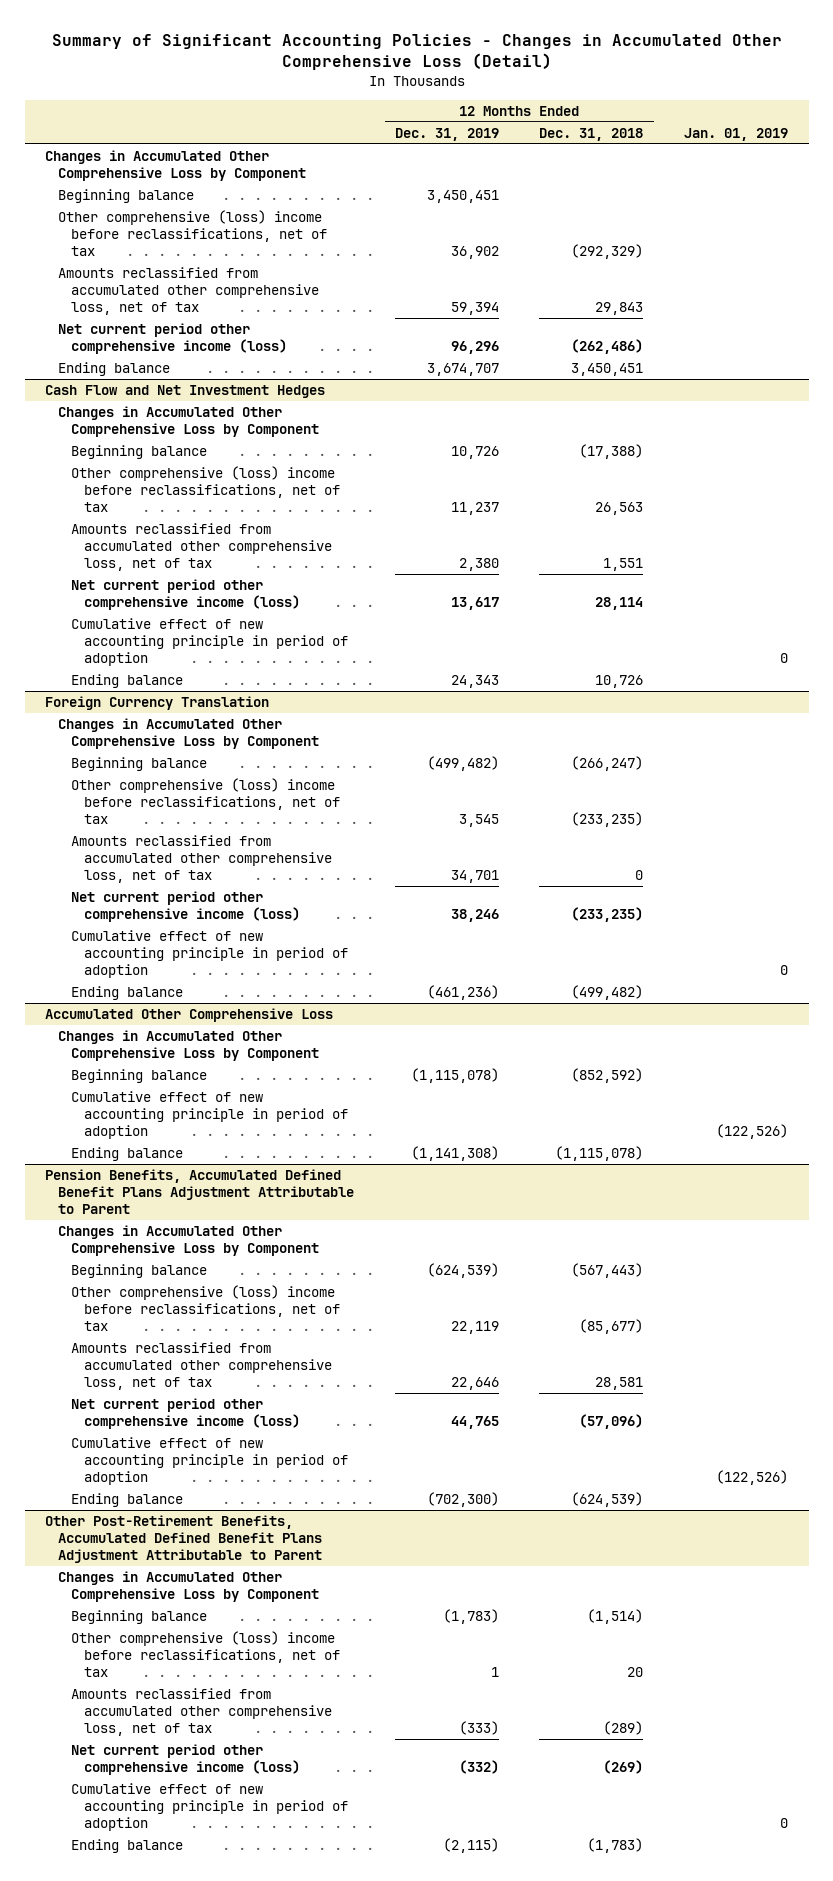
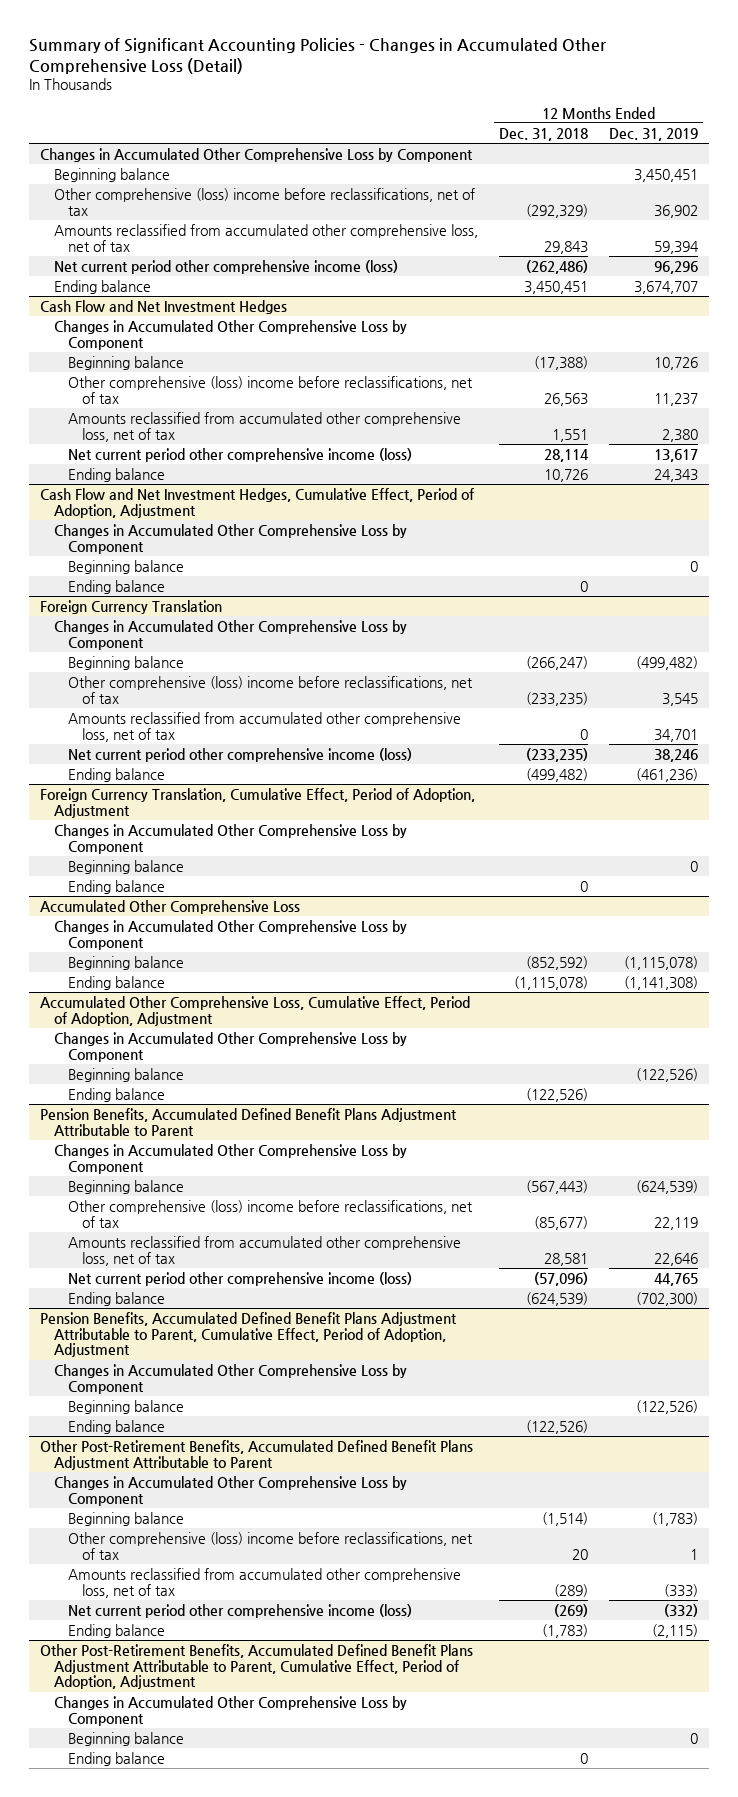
[684,127,789,141] Jan. 01, 2019 -> none
[70,618,348,667] Cumulative effect of new accounting principle in period of adoption -> none
none -> [39,487,474,518] Cash Flow and Net Investment Hedges, Cumulative Effect, Period of Adoption, Adjustment
none -> [53,523,407,554] Changes in Accumulated Other Comprehensive Loss by Component
none -> [67,559,184,574] Beginning balance
none -> [67,579,165,594] Ending balance
[70,930,348,979] Cumulative effect of new accounting principle in period of adoption -> none
none -> [39,787,475,818] Foreign Currency Translation, Cumulative Effect, Period of Adoption, Adjustment
none -> [53,823,407,854] Changes in Accumulated Other Comprehensive Loss by Component
none -> [67,859,184,874] Beginning balance
none -> [67,879,165,894] Ending balance
[70,1091,348,1140] Cumulative effect of new accounting principle in period of adoption -> none
none -> [39,995,470,1026] Accumulated Other Comprehensive Loss, Cumulative Effect, Period of Adoption, Adjustment
none -> [53,1031,407,1062] Changes in Accumulated Other Comprehensive Loss by Component
none -> [67,1067,184,1082] Beginning balance
none -> [67,1087,165,1102] Ending balance
[70,1437,348,1486] Cumulative effect of new accounting principle in period of adoption -> none
none -> [39,1311,457,1358] Pension Benefits, Accumulated Defined Benefit Plans Adjustment Attributable to Parent, Cumulative Effect, Period of Adoption, Adjustment
none -> [53,1363,407,1394] Changes in Accumulated Other Comprehensive Loss by Component
none -> [67,1399,184,1414] Beginning balance
none -> [67,1419,165,1434] Ending balance
[70,1783,348,1832] Cumulative effect of new accounting principle in period of adoption -> none
none -> [39,1643,473,1690] Other Post-Retirement Benefits, Accumulated Defined Benefit Plans Adjustment Attributable to Parent, Cumulative Effect, Period of Adoption, Adjustment
none -> [53,1695,407,1726] Changes in Accumulated Other Comprehensive Loss by Component
none -> [67,1731,184,1746] Beginning balance
none -> [67,1751,165,1766] Ending balance

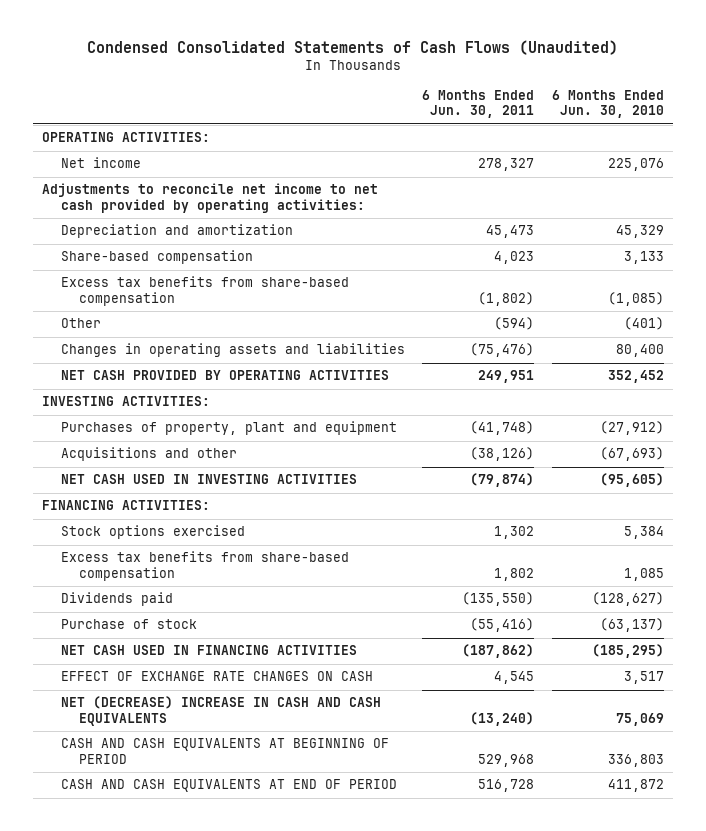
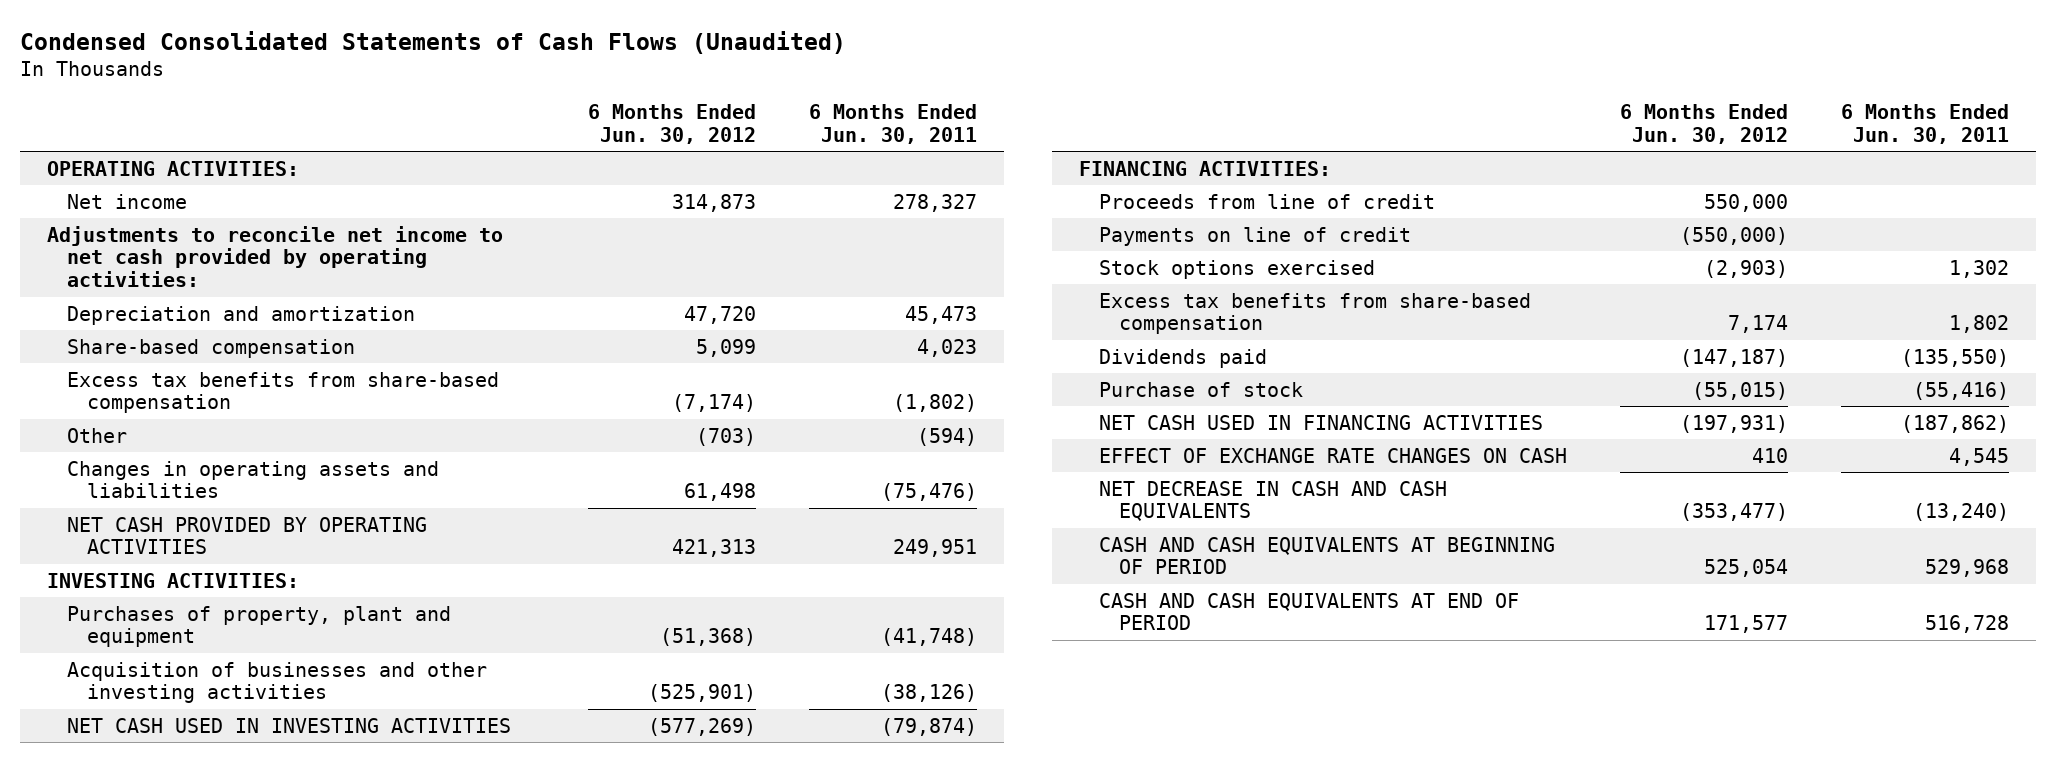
[551,89,664,119] 6 Months Ended Jun. 30, 2010 -> none
none -> [588,104,757,144] 6 Months Ended Jun. 30, 2012
[60,447,237,462] Acquisitions and other -> [66,661,487,704] Acquisition of businesses and other investing activities
none -> [1098,193,1435,209] Proceeds from line of credit
none -> [1098,226,1411,246] Payments on line of credit
[60,696,381,727] NET (DECREASE) INCREASE IN CASH AND CASH EQUIVALENTS -> [1098,480,1447,522] NET DECREASE IN CASH AND CASH EQUIVALENTS

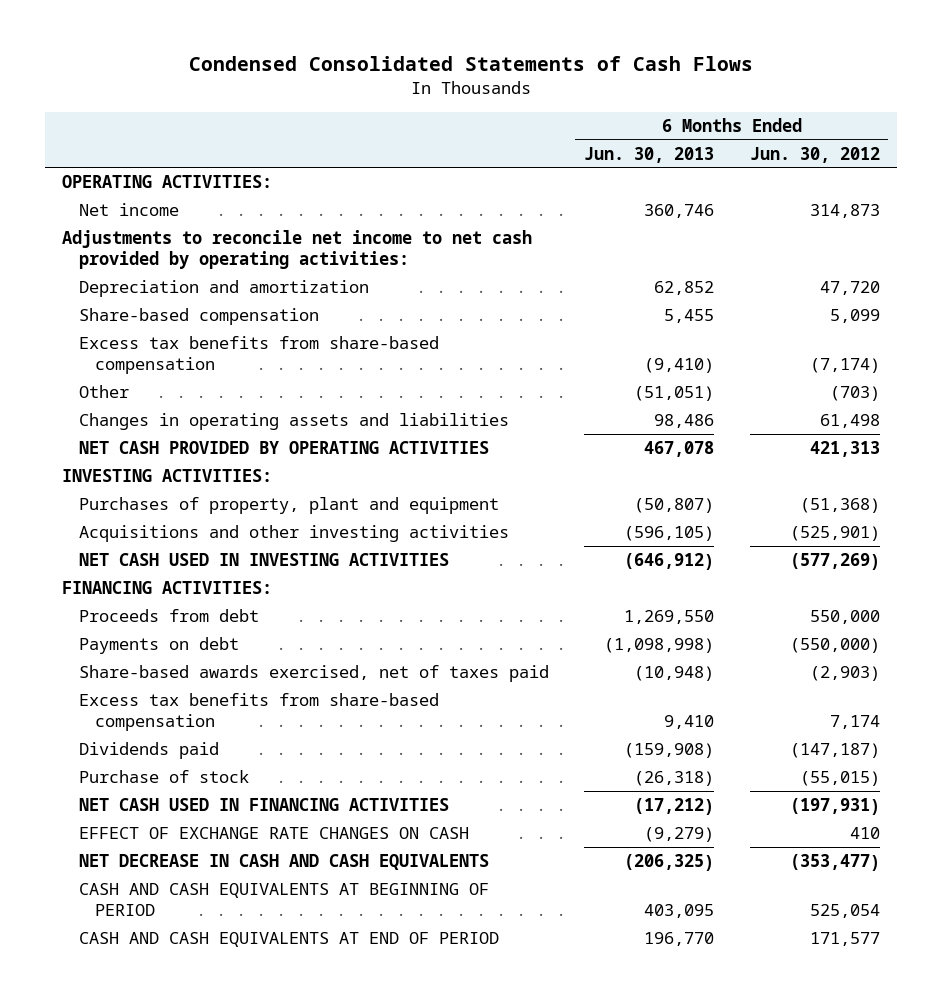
[20,31,847,55] Condensed Consolidated Statements of Cash Flows (Unaudited) -> [189,56,754,72] Condensed Consolidated Statements of Cash Flows
[809,104,978,144] 6 Months Ended Jun. 30, 2011 -> none
none -> [584,146,715,163] Jun. 30, 2013
[66,661,487,704] Acquisition of businesses and other investing activities -> [78,525,509,543] Acquisitions and other investing activities
[1098,193,1435,209] Proceeds from line of credit -> [78,609,259,623] Proceeds from debt
[1098,226,1411,246] Payments on line of credit -> [78,637,239,655] Payments on debt
[1098,259,1375,279] Stock options exercised -> [78,665,549,683] Share-based awards exercised, net of taxes paid

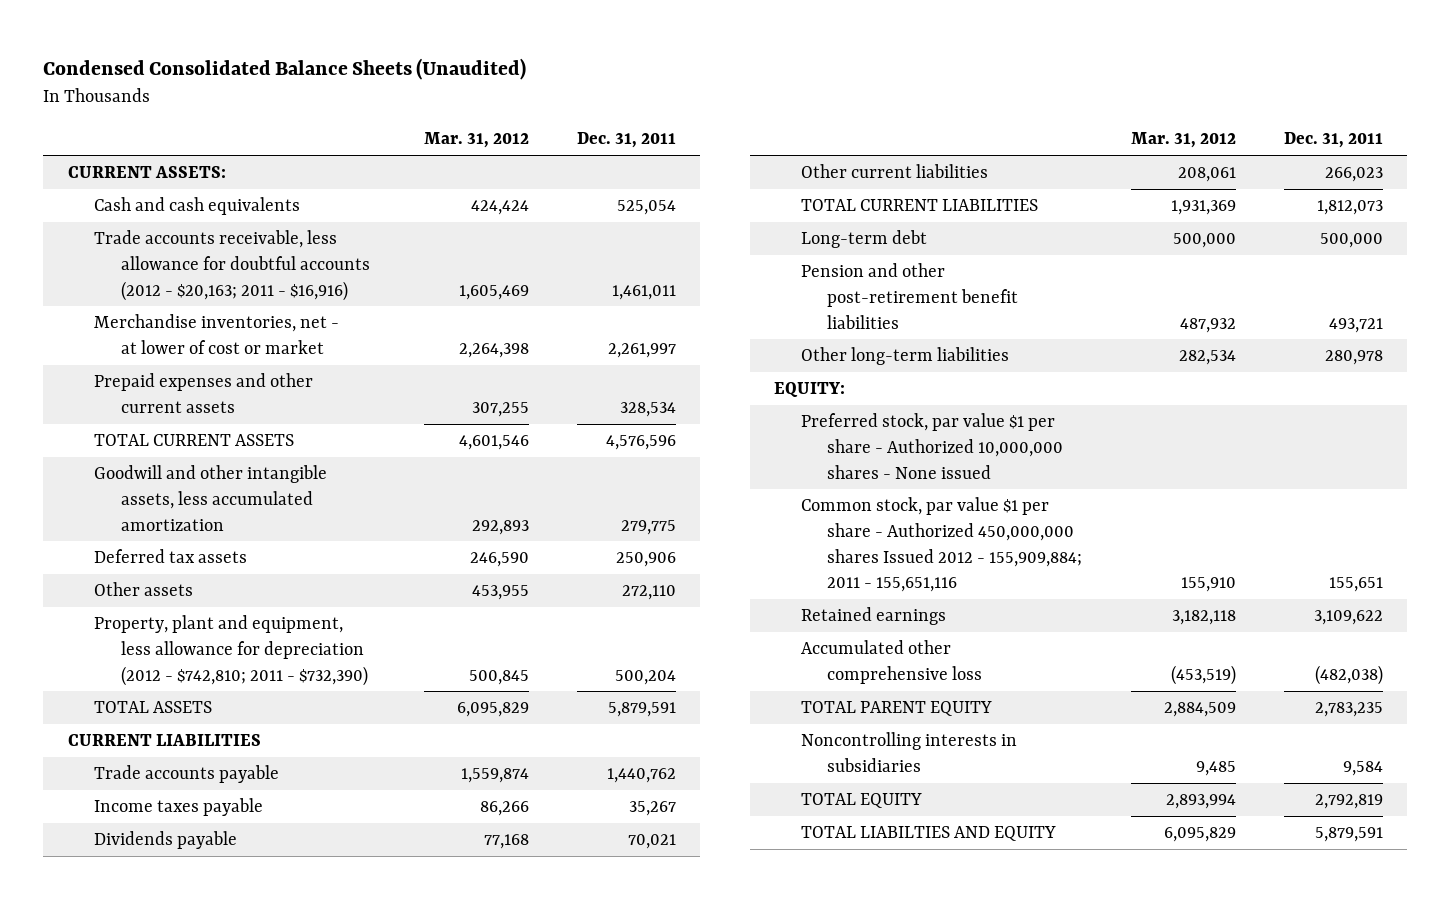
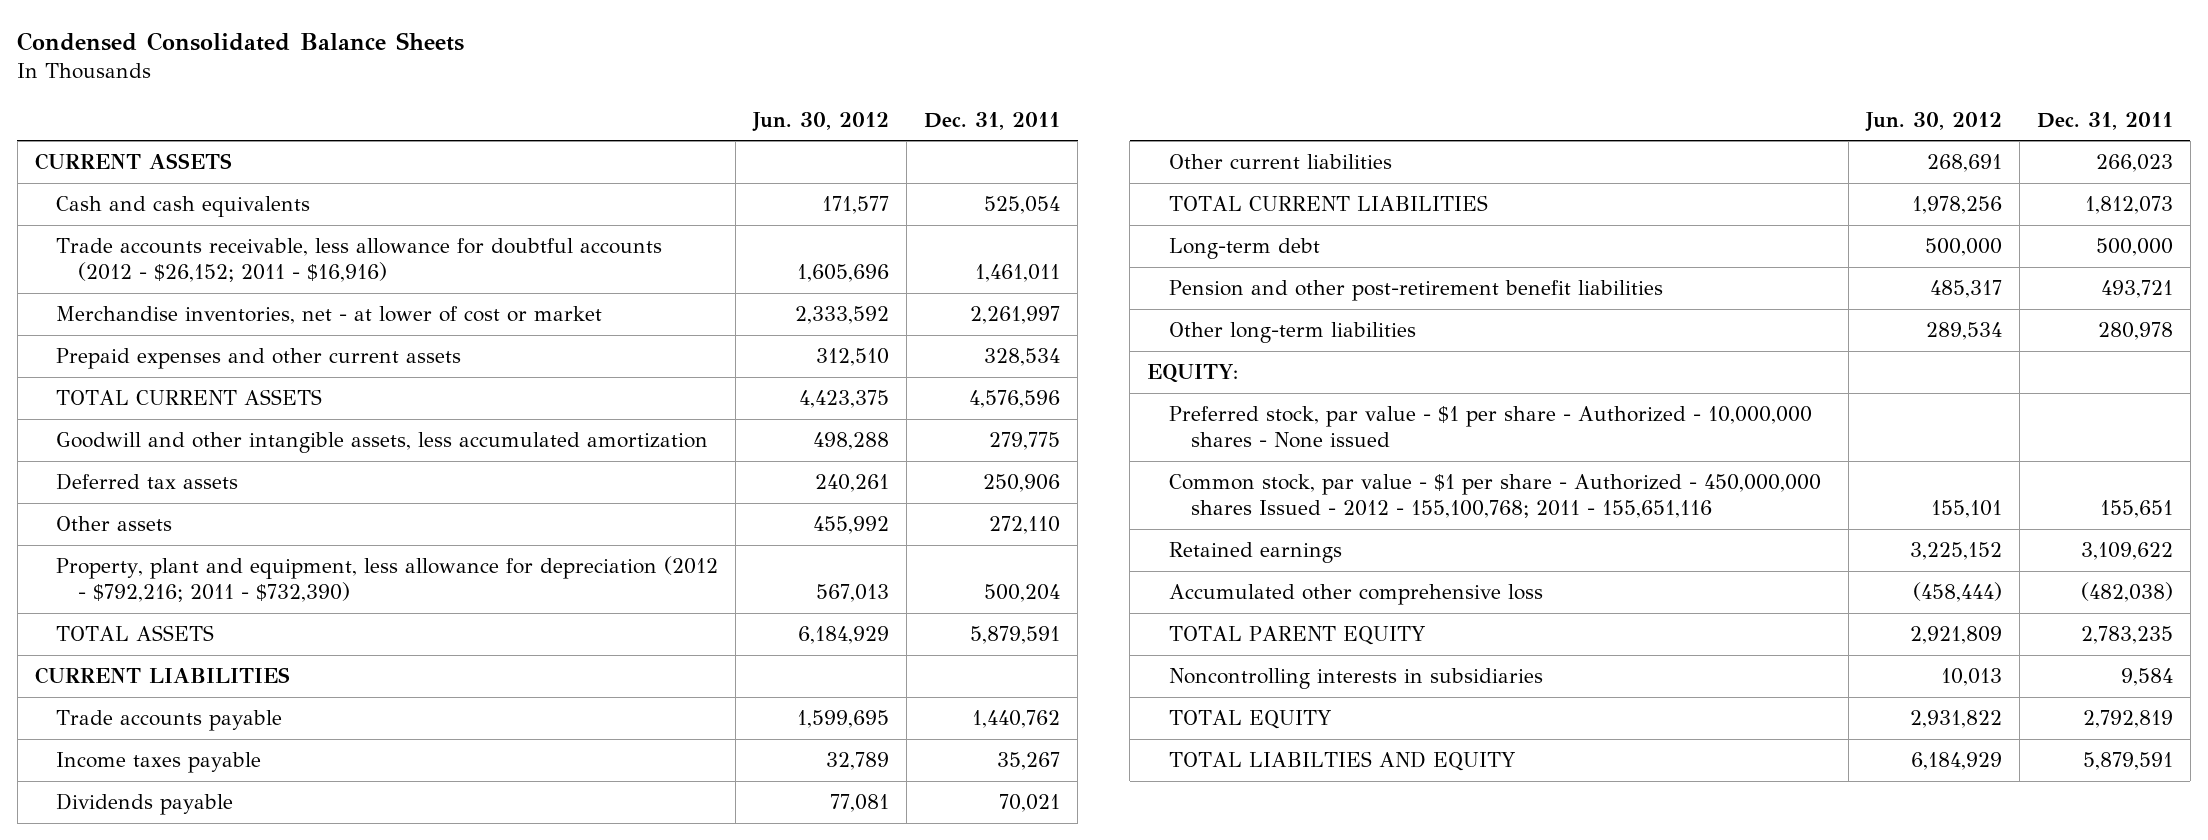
[43,57,527,80] Condensed Consolidated Balance Sheets (Unaudited) -> [17,31,465,51] Condensed Consolidated Balance Sheets
[423,132,529,149] Mar. 31, 2012 -> none
none -> [752,111,890,132] Jun. 30, 2012
[67,166,226,179] CURRENT ASSETS: -> [34,153,232,171] CURRENT ASSETS
[94,230,370,301] Trade accounts receivable, less allowance for doubtful accounts (2012 - $20,163; 2011 - $16,916) -> [56,238,663,282] Trade accounts receivable, less allowance for doubtful accounts (2012 - $26,152; 2011 - $16,916)
[94,615,368,686] Property, plant and equipment, less allowance for depreciation (2012 - $742,810; 2011 - $732,390) -> [56,556,719,602] Property, plant and equipment, less allowance for depreciation (2012 - $792,216; 2011 - $732,390)
[800,413,1064,479] Preferred stock, par value $1 per share - Authorized 10,000,000 shares - None issued -> [1168,406,1812,448] Preferred stock, par value - $1 per share - Authorized - 10,000,000 shares - None issued
[800,497,1083,593] Common stock, par value $1 per share - Authorized 450,000,000 shares Issued 2012 - 155,909,884; 2011 - 155,651,116 -> [1168,474,1821,518] Common stock, par value - $1 per share - Authorized - 450,000,000 shares Issued - 2012 - 155,100,768; 2011 - 155,651,116

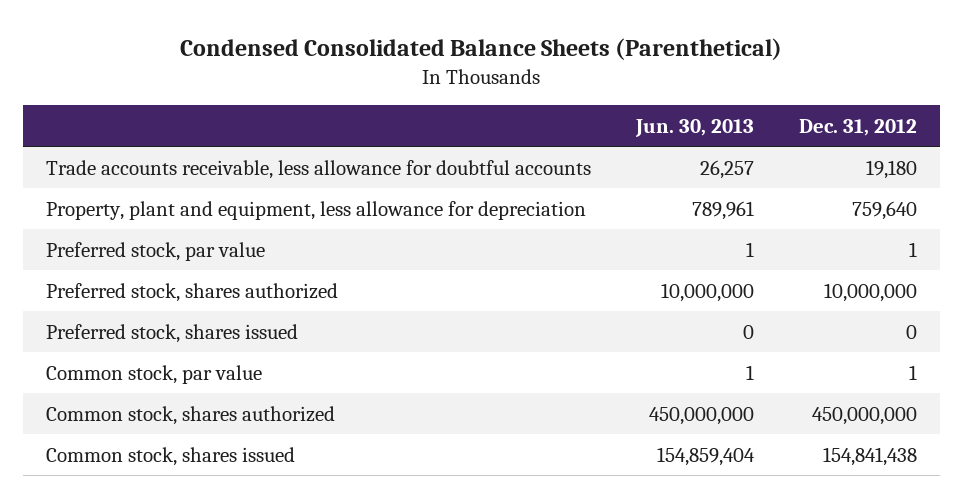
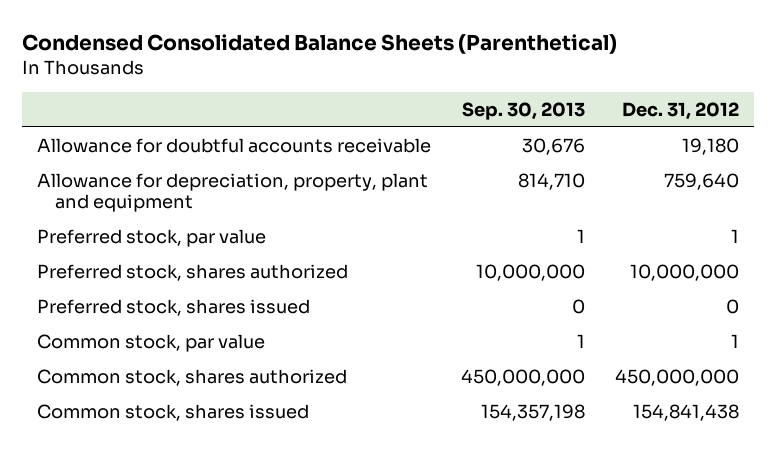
[634,118,754,137] Jun. 30, 2013 -> none
none -> [462,102,586,121] Sep. 30, 2013
[45,159,591,179] Trade accounts receivable, less allowance for doubtful accounts -> [37,137,432,153] Allowance for doubtful accounts receivable
[45,200,586,220] Property, plant and equipment, less allowance for depreciation -> [37,172,429,213] Allowance for depreciation, property, plant and equipment

